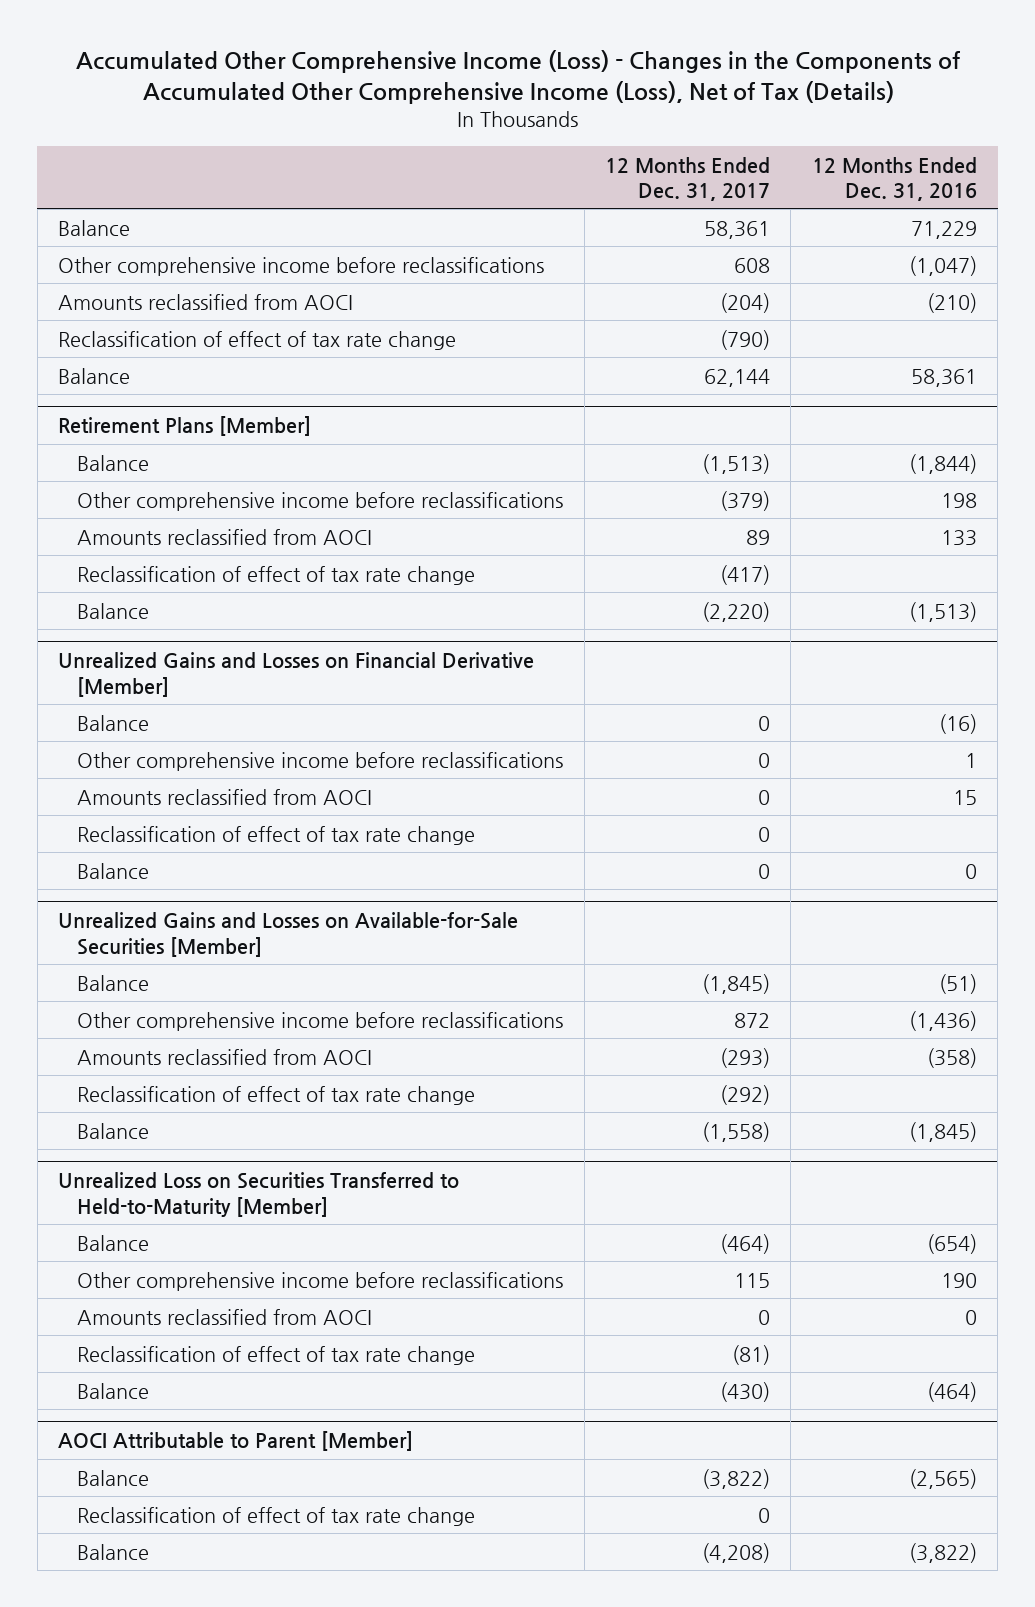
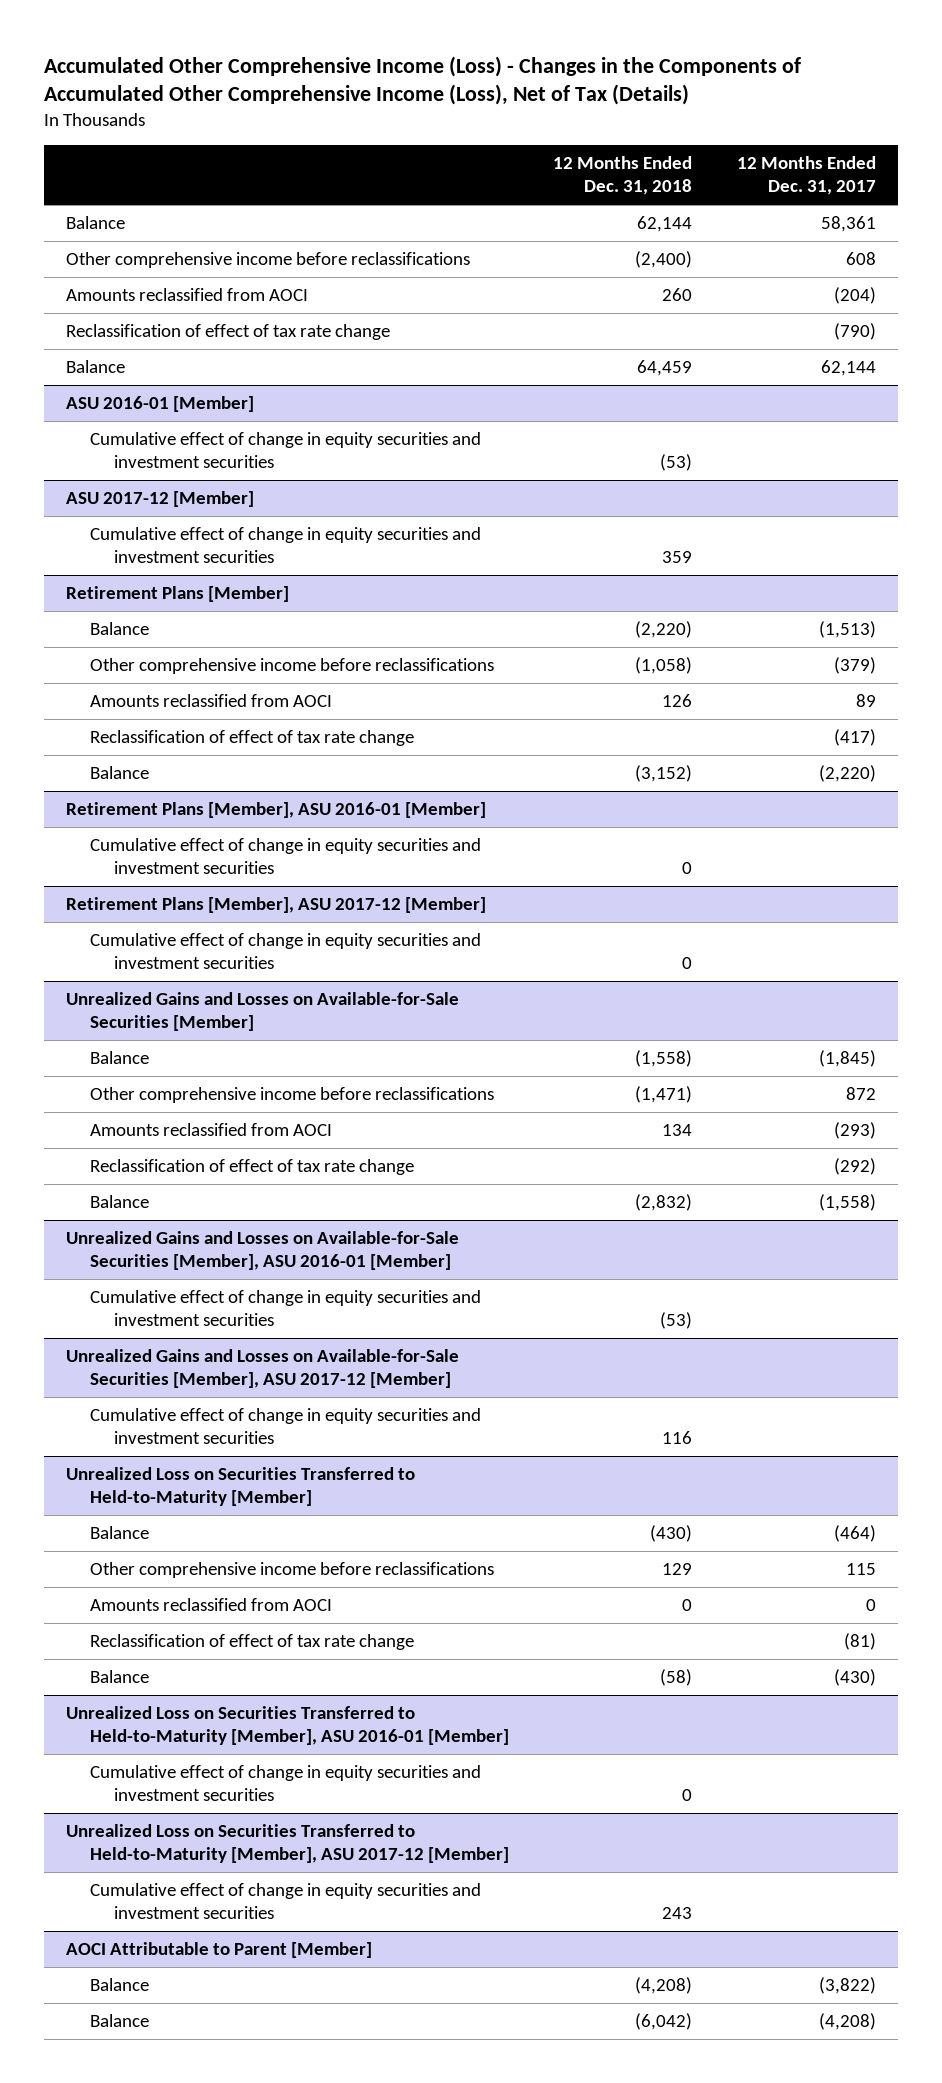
[811,156,977,201] 12 Months Ended Dec. 31, 2016 -> none
none -> [553,155,693,196] 12 Months Ended Dec. 31, 2018
none -> [65,395,254,412] ASU 2016-01 [Member]
none -> [89,431,481,469] Cumulative effect of change in equity securities and investment securities
none -> [65,490,254,507] ASU 2017-12 [Member]
none -> [89,526,481,564] Cumulative effect of change in equity securities and investment securities
[58,652,535,697] Unrealized Gains and Losses on Financial Derivative [Member] -> none
[77,714,150,731] Balance -> none
[77,751,564,771] Other comprehensive income before reclassifications -> none
[77,788,373,805] Amounts reclassified from AOCI -> none
[77,825,476,845] Reclassification of effect of tax rate change -> none
[77,862,150,879] Balance -> none
none -> [65,801,486,818] Retirement Plans [Member], ASU 2016-01 [Member]
none -> [89,837,481,875] Cumulative effect of change in equity securities and investment securities
none -> [65,896,486,913] Retirement Plans [Member], ASU 2017-12 [Member]
none -> [89,932,481,970] Cumulative effect of change in equity securities and investment securities
none -> [65,1230,459,1271] Unrealized Gains and Losses on Available-for-Sale Securities [Member], ASU 2016-01 [Member]
none -> [89,1289,481,1327] Cumulative effect of change in equity securities and investment securities
none -> [65,1348,459,1389] Unrealized Gains and Losses on Available-for-Sale Securities [Member], ASU 2017-12 [Member]
none -> [89,1407,481,1445] Cumulative effect of change in equity securities and investment securities
none -> [65,1705,509,1746] Unrealized Loss on Securities Transferred to Held-to-Maturity [Member], ASU 2016-01 [Member]
none -> [89,1764,481,1802] Cumulative effect of change in equity securities and investment securities
none -> [65,1823,509,1864] Unrealized Loss on Securities Transferred to Held-to-Maturity [Member], ASU 2017-12 [Member]
none -> [89,1882,481,1920] Cumulative effect of change in equity securities and investment securities
[77,1506,476,1526] Reclassification of effect of tax rate change -> none

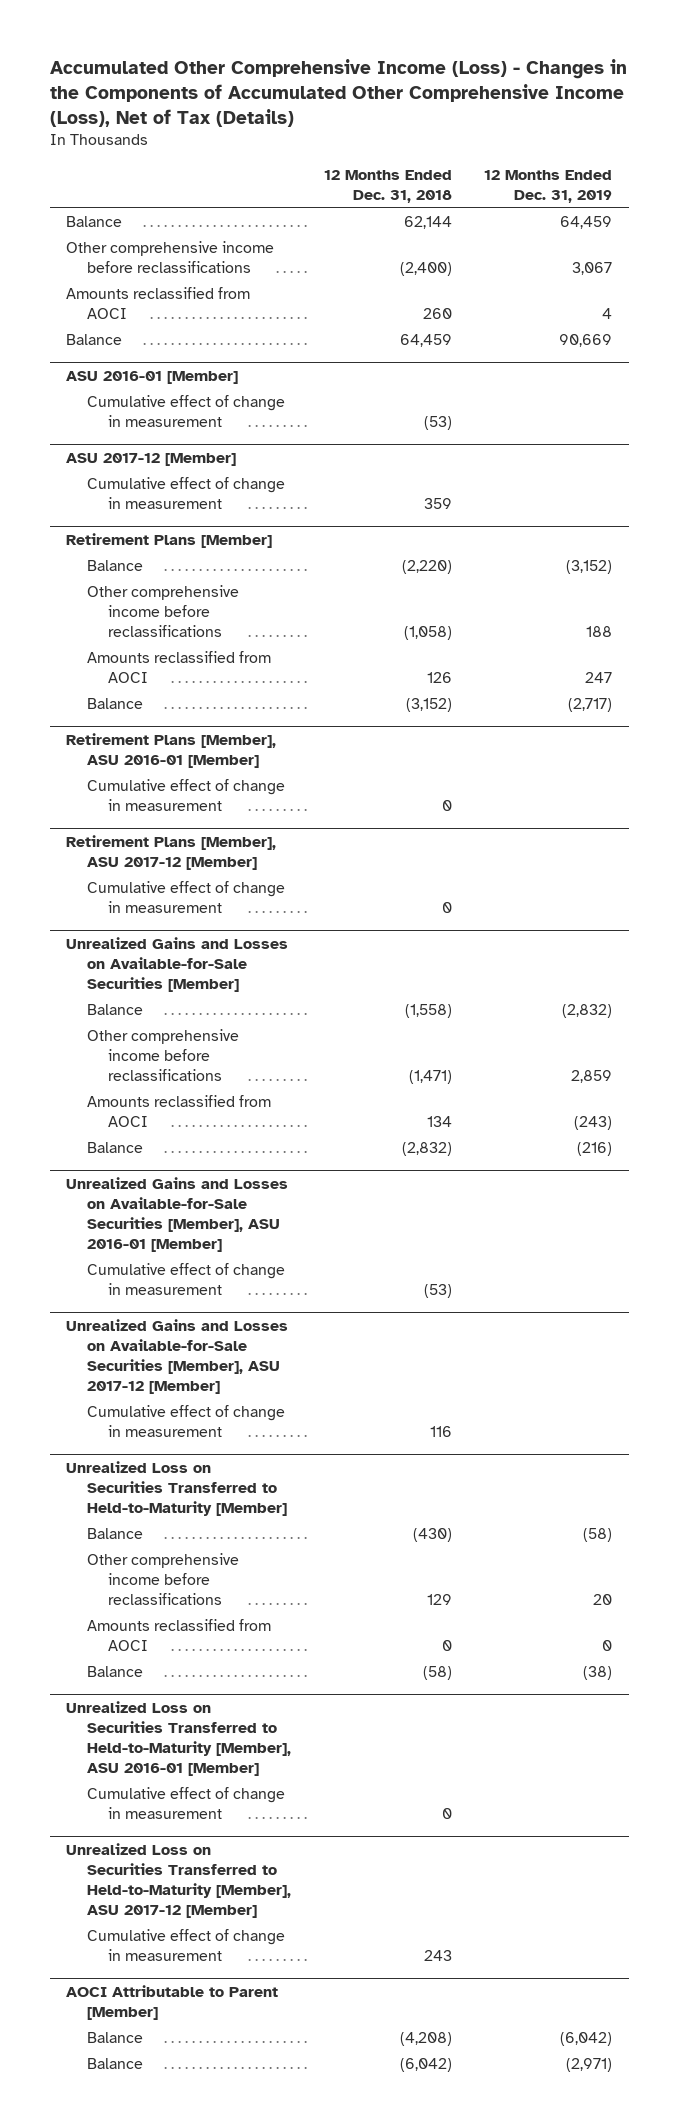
[736,155,876,196] 12 Months Ended Dec. 31, 2017 -> none
none -> [484,169,613,203] 12 Months Ended Dec. 31, 2019
[65,323,390,340] Reclassification of effect of tax rate change -> none
[89,431,481,469] Cumulative effect of change in equity securities and investment securities -> [86,394,285,427] Cumulative effect of change in measurement
[89,526,481,564] Cumulative effect of change in equity securities and investment securities -> [86,476,285,509] Cumulative effect of change in measurement
[89,729,414,746] Reclassification of effect of tax rate change -> none
[89,837,481,875] Cumulative effect of change in equity securities and investment securities -> [86,778,285,811] Cumulative effect of change in measurement
[89,932,481,970] Cumulative effect of change in equity securities and investment securities -> [86,880,285,913] Cumulative effect of change in measurement
[89,1158,414,1175] Reclassification of effect of tax rate change -> none
[89,1289,481,1327] Cumulative effect of change in equity securities and investment securities -> [86,1262,285,1295] Cumulative effect of change in measurement
[89,1407,481,1445] Cumulative effect of change in equity securities and investment securities -> [86,1404,285,1437] Cumulative effect of change in measurement
[89,1633,414,1650] Reclassification of effect of tax rate change -> none
[89,1764,481,1802] Cumulative effect of change in equity securities and investment securities -> [86,1786,285,1819] Cumulative effect of change in measurement
[89,1882,481,1920] Cumulative effect of change in equity securities and investment securities -> [86,1928,285,1961] Cumulative effect of change in measurement

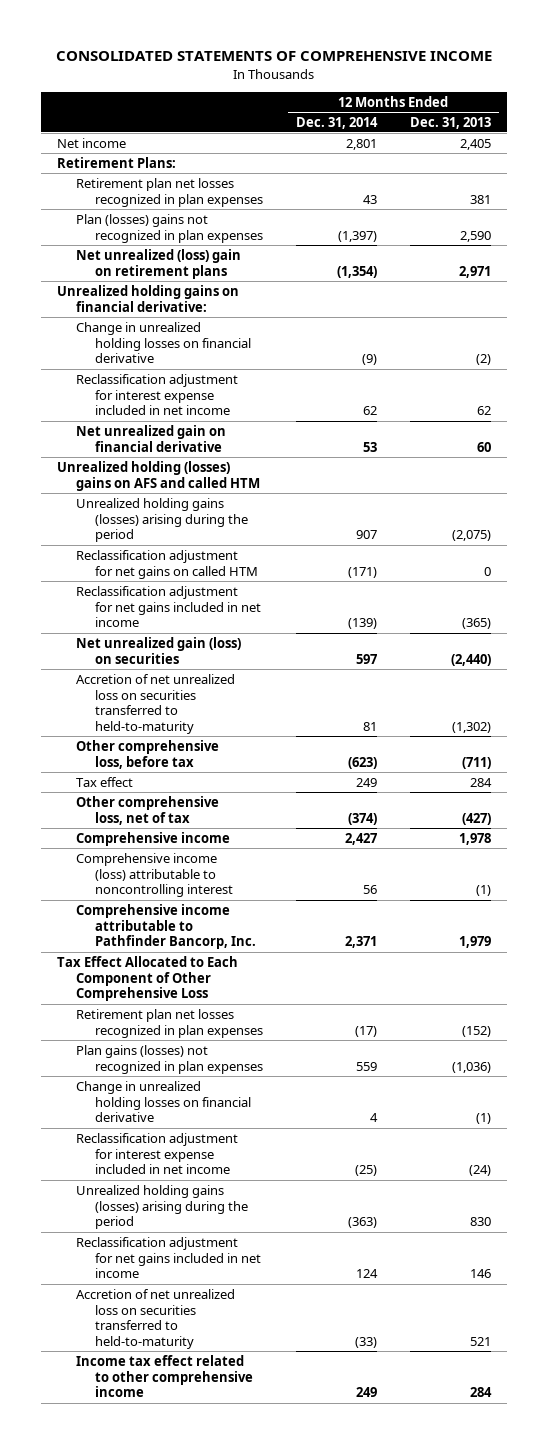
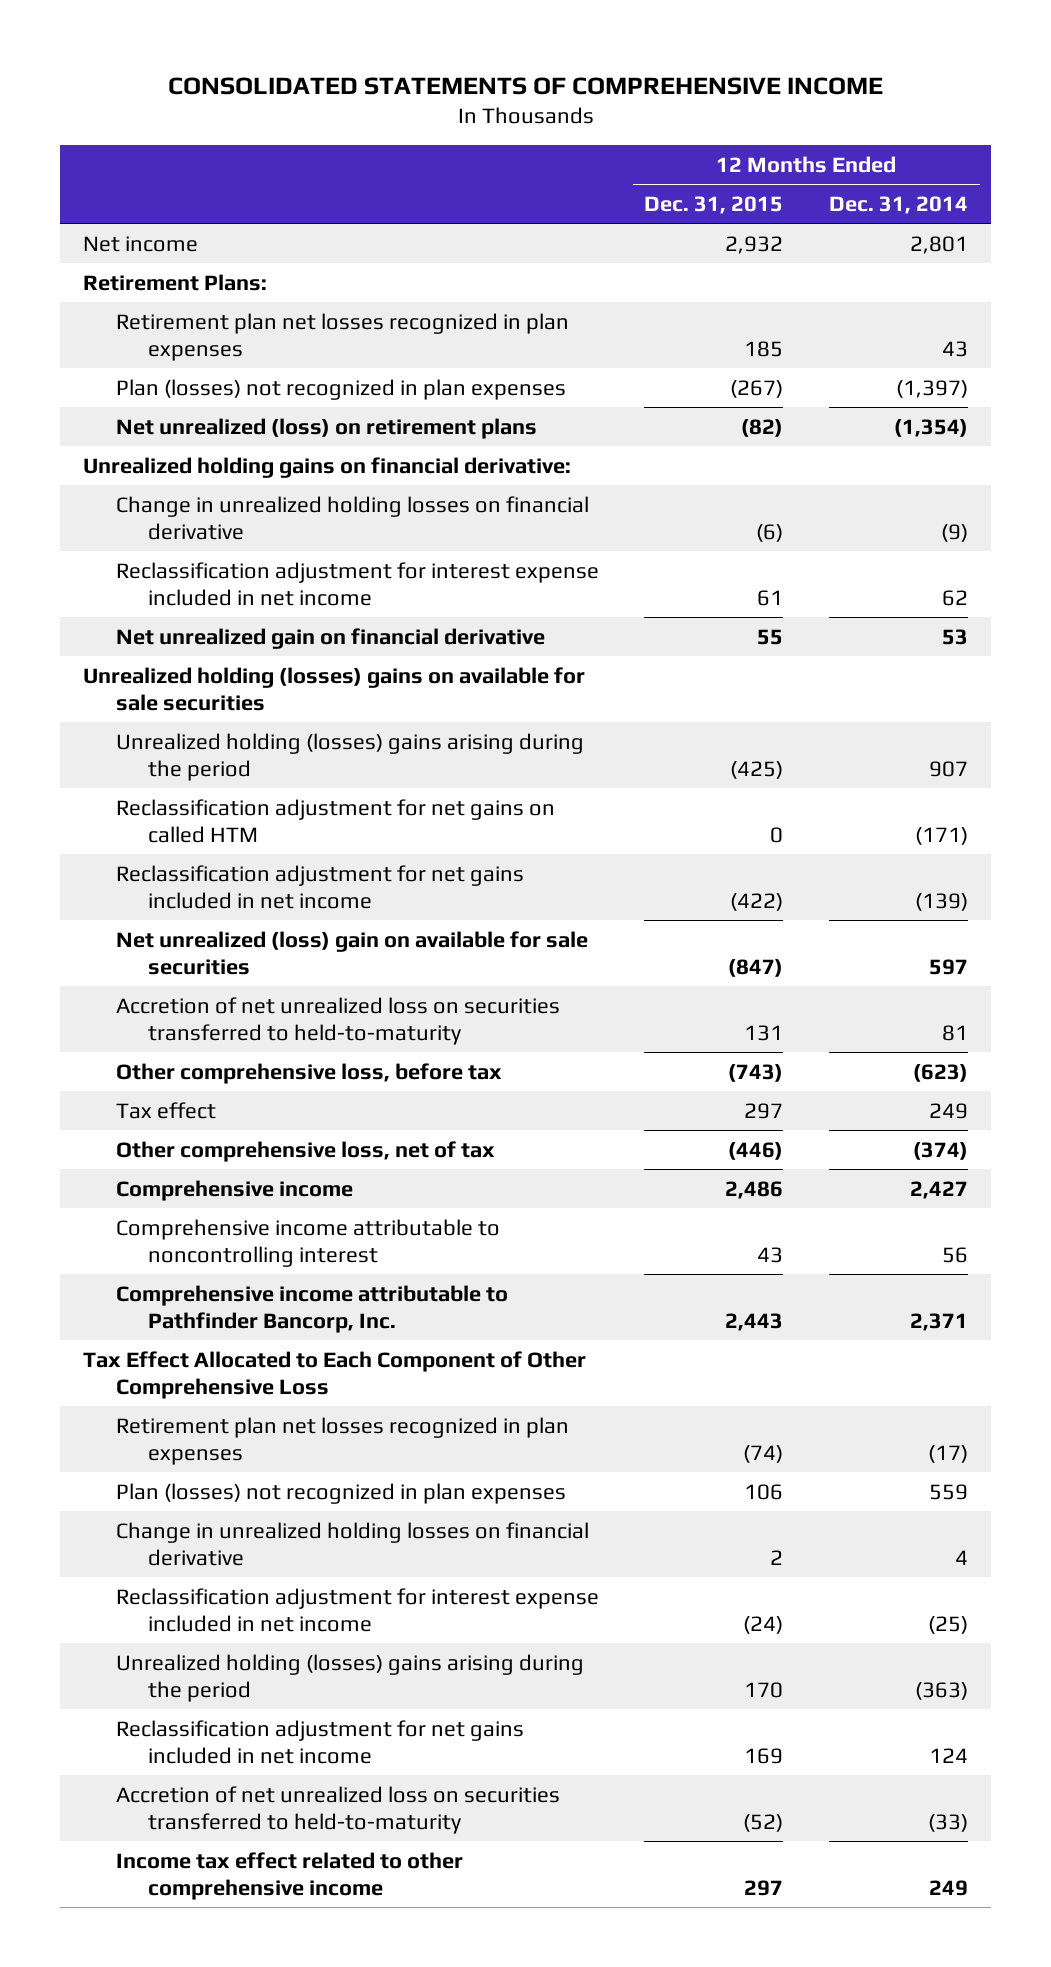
[409,116,491,129] Dec. 31, 2013 -> none
none -> [644,195,784,214] Dec. 31, 2015
[76,213,264,243] Plan (losses) gains not recognized in plan expenses -> [115,378,566,400] Plan (losses) not recognized in plan expenses
[76,248,242,279] Net unrealized (loss) gain on retirement plans -> [115,417,537,439] Net unrealized (loss) on retirement plans
[56,460,261,491] Unrealized holding (losses) gains on AFS and called HTM -> [82,666,585,711] Unrealized holding (losses) gains on available for sale securities
[76,497,249,543] Unrealized holding gains (losses) arising during the period -> [115,732,584,781] Unrealized holding (losses) gains arising during the period
[76,636,242,664] Net unrealized gain (loss) on securities -> [115,930,588,975] Net unrealized (loss) gain on available for sale securities
[76,852,234,898] Comprehensive income (loss) attributable to noncontrolling interest -> [115,1218,500,1267] Comprehensive income attributable to noncontrolling interest
[76,1044,264,1074] Plan gains (losses) not recognized in plan expenses -> [115,1482,566,1504] Plan (losses) not recognized in plan expenses
[76,1184,249,1230] Unrealized holding gains (losses) arising during the period -> [115,1653,584,1702] Unrealized holding (losses) gains arising during the period

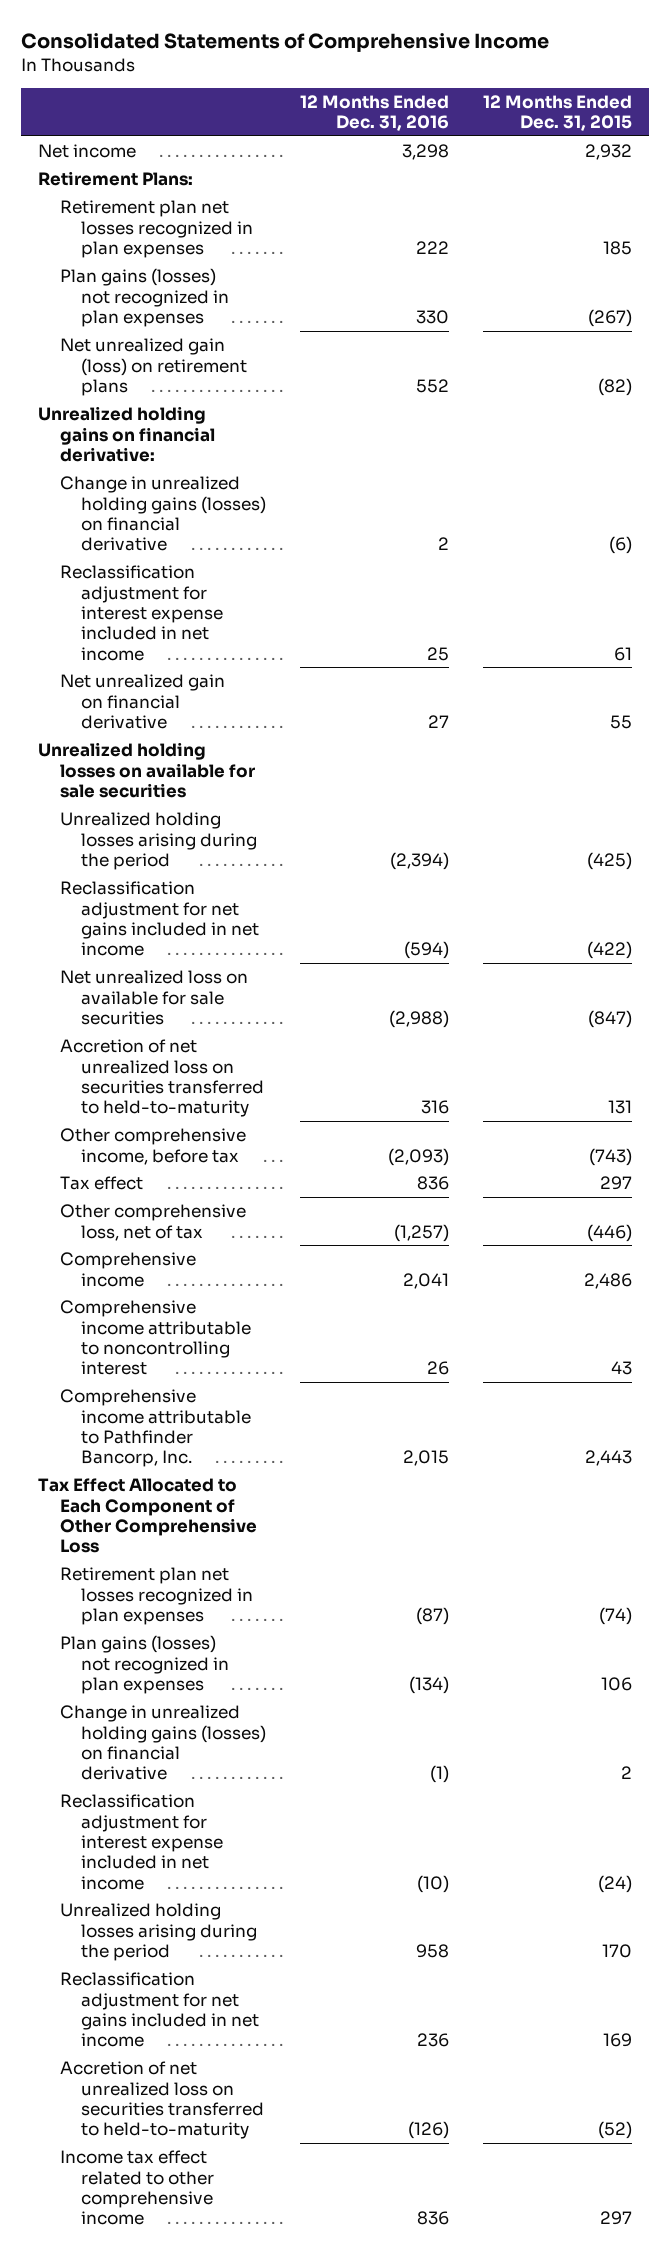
[167,76,883,95] CONSOLIDATED STATEMENTS OF COMPREHENSIVE INCOME -> [21,32,550,52] Consolidated Statements of Comprehensive Income
[829,195,969,214] Dec. 31, 2014 -> none
none -> [300,94,450,132] 12 Months Ended Dec. 31, 2016
[115,378,566,400] Plan (losses) not recognized in plan expenses -> [59,268,229,327] Plan gains (losses) not recognized in plan expenses
[115,417,537,439] Net unrealized (loss) on retirement plans -> [59,338,247,396] Net unrealized gain (loss) on retirement plans
[115,495,589,540] Change in unrealized holding losses on financial derivative -> [59,476,266,552] Change in unrealized holding gains (losses) on financial derivative
[115,798,555,843] Reclassification adjustment for net gains on called HTM -> none
[82,666,585,711] Unrealized holding (losses) gains on available for sale securities -> [38,742,255,798] Unrealized holding losses on available for sale securities
[115,732,584,781] Unrealized holding (losses) gains arising during the period -> [59,812,257,870] Unrealized holding losses arising during the period
[115,930,588,975] Net unrealized (loss) gain on available for sale securities -> [59,970,248,1025] Net unrealized loss on available for sale securities
[115,1062,502,1084] Other comprehensive loss, before tax -> [59,1128,246,1165] Other comprehensive income, before tax
[115,1482,566,1504] Plan (losses) not recognized in plan expenses -> [59,1635,229,1694] Plan gains (losses) not recognized in plan expenses
[115,1521,589,1566] Change in unrealized holding losses on financial derivative -> [59,1705,266,1781] Change in unrealized holding gains (losses) on financial derivative
[115,1653,584,1702] Unrealized holding (losses) gains arising during the period -> [59,1903,257,1961] Unrealized holding losses arising during the period

